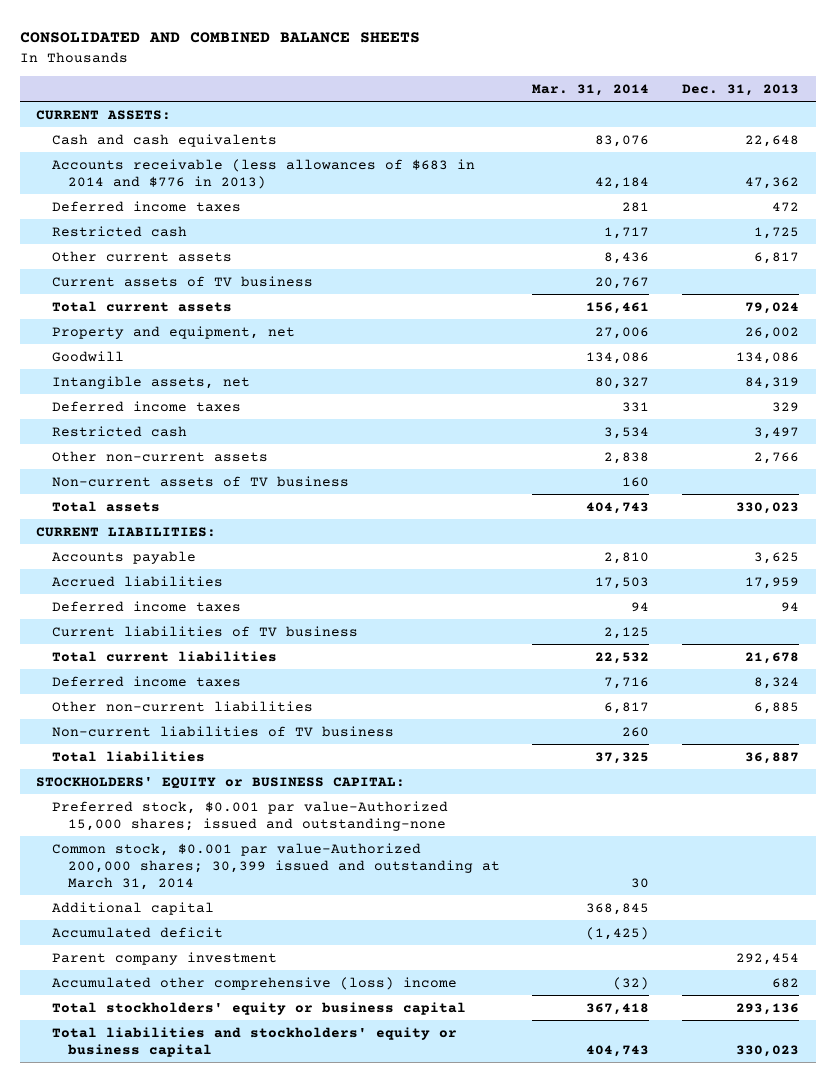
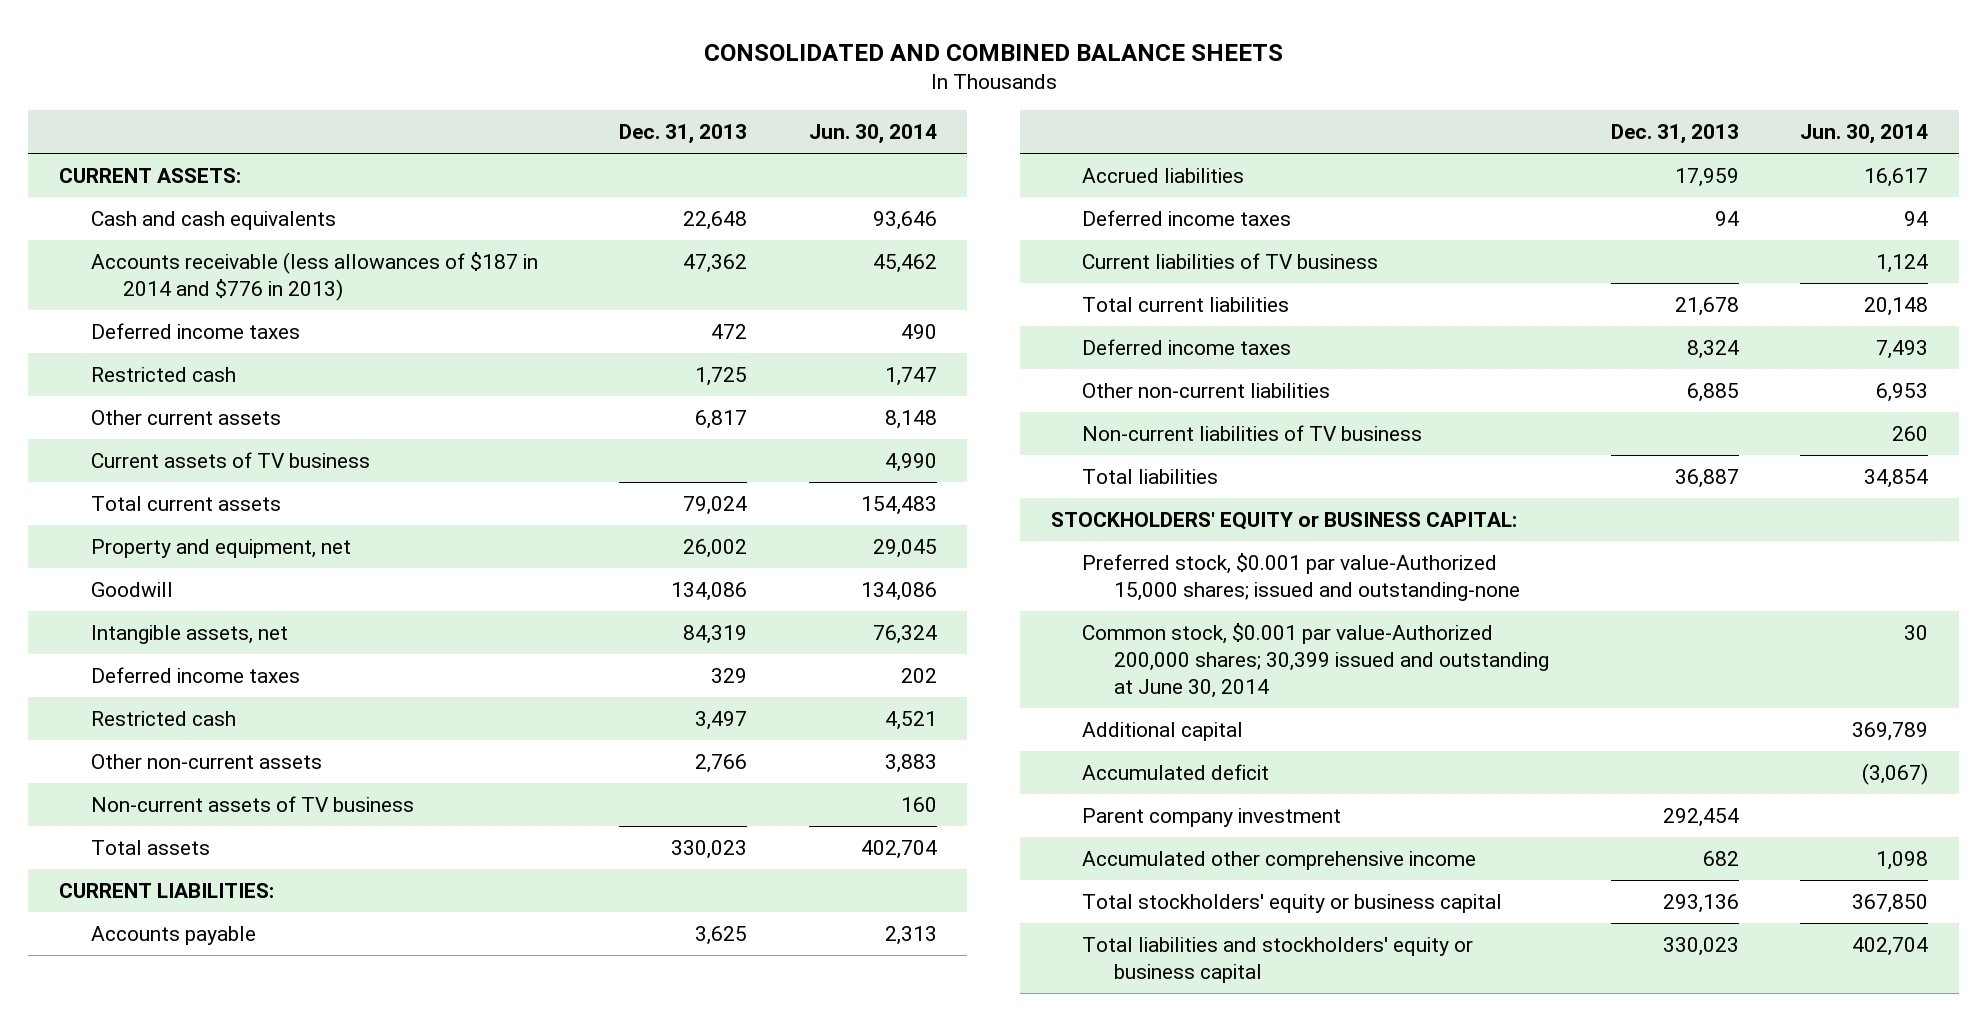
[532,83,650,96] Mar. 31, 2014 -> none
none -> [808,124,937,145] Jun. 30, 2014
[51,158,475,189] Accounts receivable (less allowances of $683 in 2014 and $776 in 2013) -> [90,252,538,301] Accounts receivable (less allowances of $187 in 2014 and $776 in 2013)
[51,842,500,890] Common stock, $0.001 par value-Authorized 200,000 shares; 30,399 issued and outstanding at March 31, 2014 -> [1082,623,1550,698] Common stock, $0.001 par value-Authorized 200,000 shares; 30,399 issued and outstanding at June 30, 2014
[51,976,457,990] Accumulated other comprehensive (loss) income -> [1082,851,1477,871] Accumulated other comprehensive income

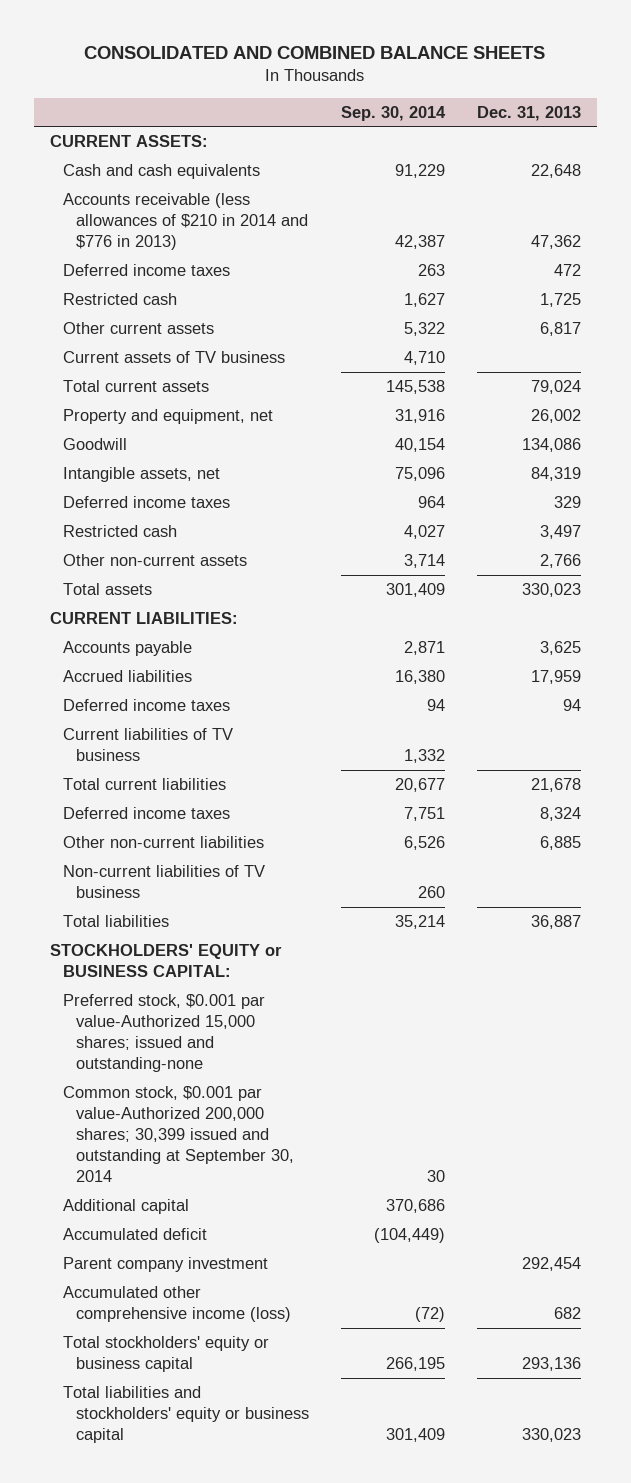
[808,124,937,145] Jun. 30, 2014 -> none
none -> [340,105,446,121] Sep. 30, 2014
[90,252,538,301] Accounts receivable (less allowances of $187 in 2014 and $776 in 2013) -> [62,193,308,251] Accounts receivable (less allowances of $210 in 2014 and $776 in 2013)
[90,796,414,813] Non-current assets of TV business -> none
[1082,623,1550,698] Common stock, $0.001 par value-Authorized 200,000 shares; 30,399 issued and outstanding at June 30, 2014 -> [62,1086,294,1183] Common stock, $0.001 par value-Authorized 200,000 shares; 30,399 issued and outstanding at September 30, 2014
[1082,851,1477,871] Accumulated other comprehensive income -> [62,1286,291,1323] Accumulated other comprehensive income (loss)

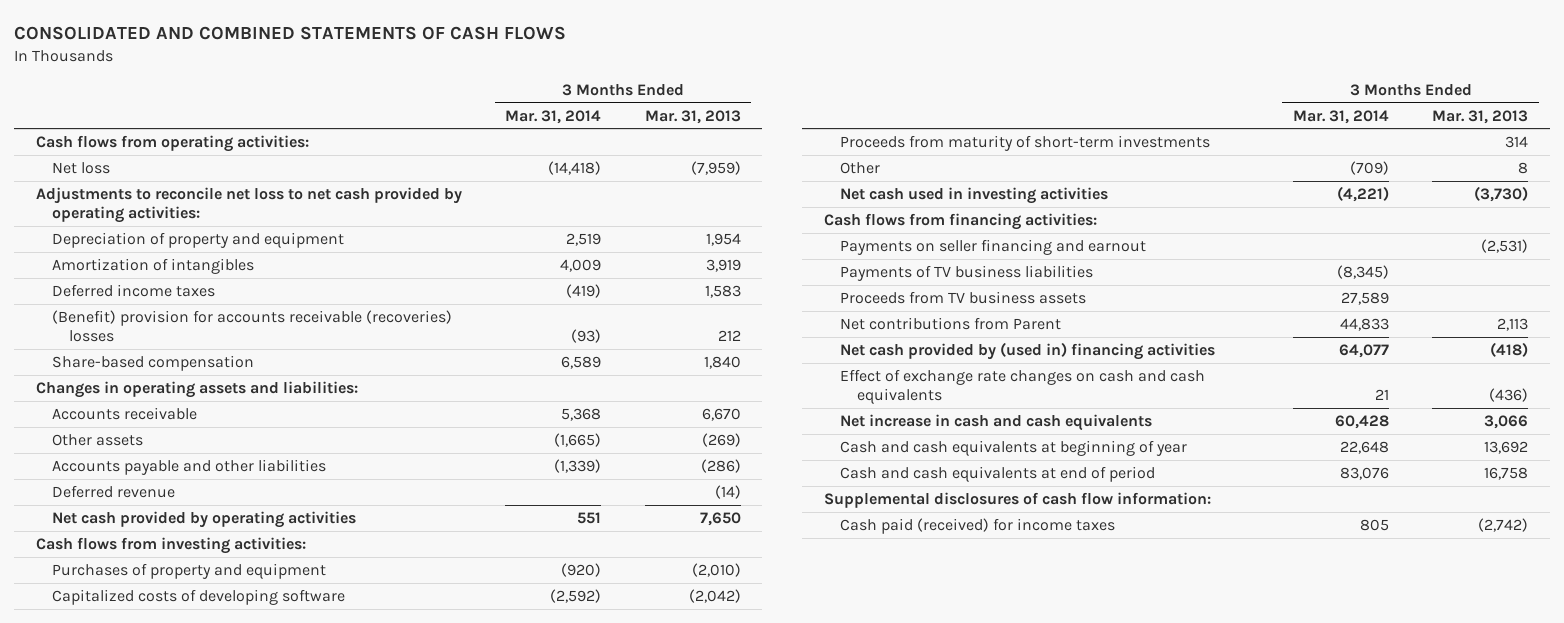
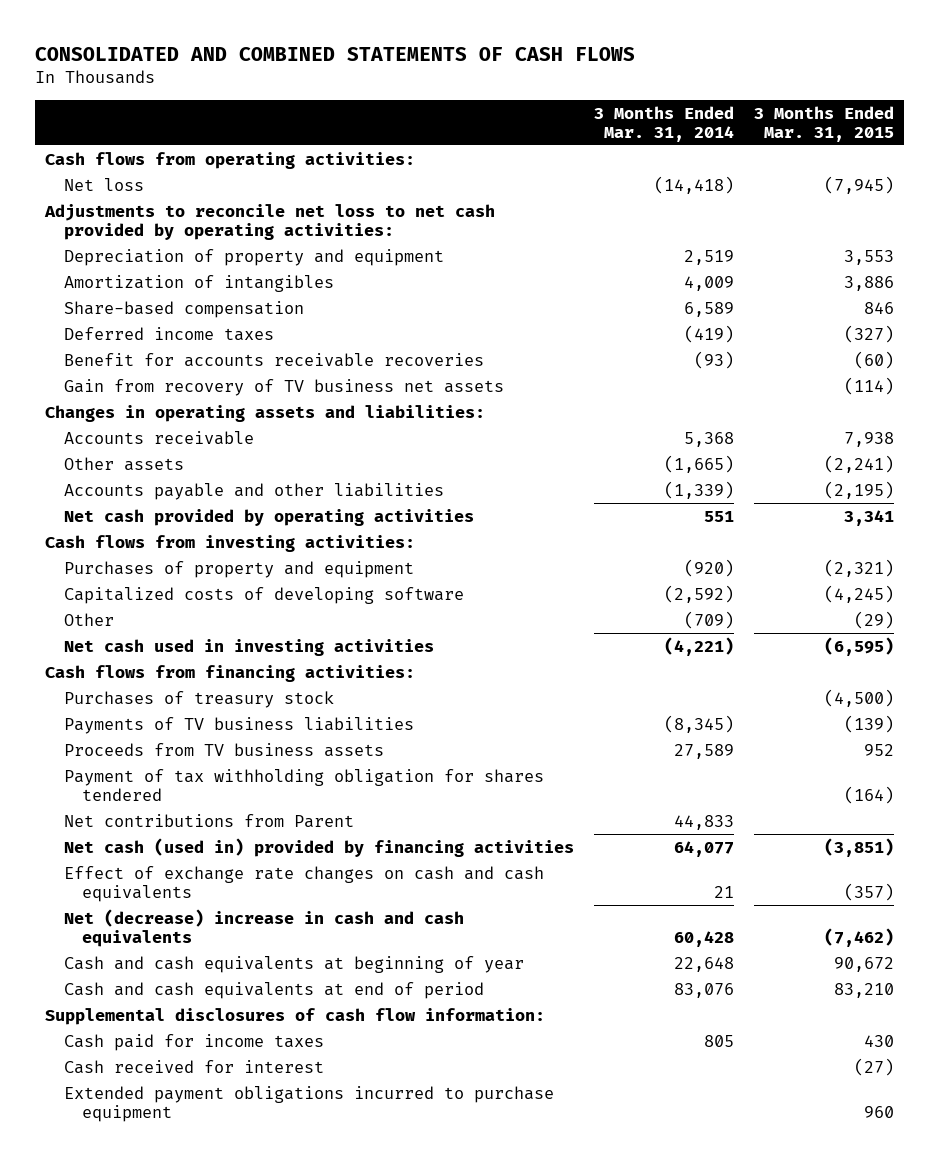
[644,109,741,124] Mar. 31, 2013 -> none
none -> [753,105,894,142] 3 Months Ended Mar. 31, 2015
[52,309,453,343] (Benefit) provision for accounts receivable (recoveries) losses -> none
[52,283,216,297] Deferred income taxes -> [63,326,274,341] Deferred income taxes
none -> [63,352,484,367] Benefit for accounts receivable recoveries
none -> [63,378,504,396] Gain from recovery of TV business net assets
[52,484,176,498] Deferred revenue -> none
[840,134,1211,151] Proceeds from maturity of short-term investments -> none
[840,238,1147,255] Payments on seller financing and earnout -> none
none -> [63,690,334,708] Purchases of treasury stock
none -> [63,768,544,801] Payment of tax withholding obligation for shares tendered
[840,341,1216,360] Net cash provided by (used in) financing activities -> [63,837,574,857] Net cash (used in) provided by financing activities
[840,413,1153,431] Net increase in cash and cash equivalents -> [63,908,464,947] Net (decrease) increase in cash and cash equivalents
[840,517,1116,534] Cash paid (received) for income taxes -> [63,1033,324,1051] Cash paid for income taxes
none -> [63,1059,324,1074] Cash received for interest
none -> [63,1085,554,1122] Extended payment obligations incurred to purchase equipment

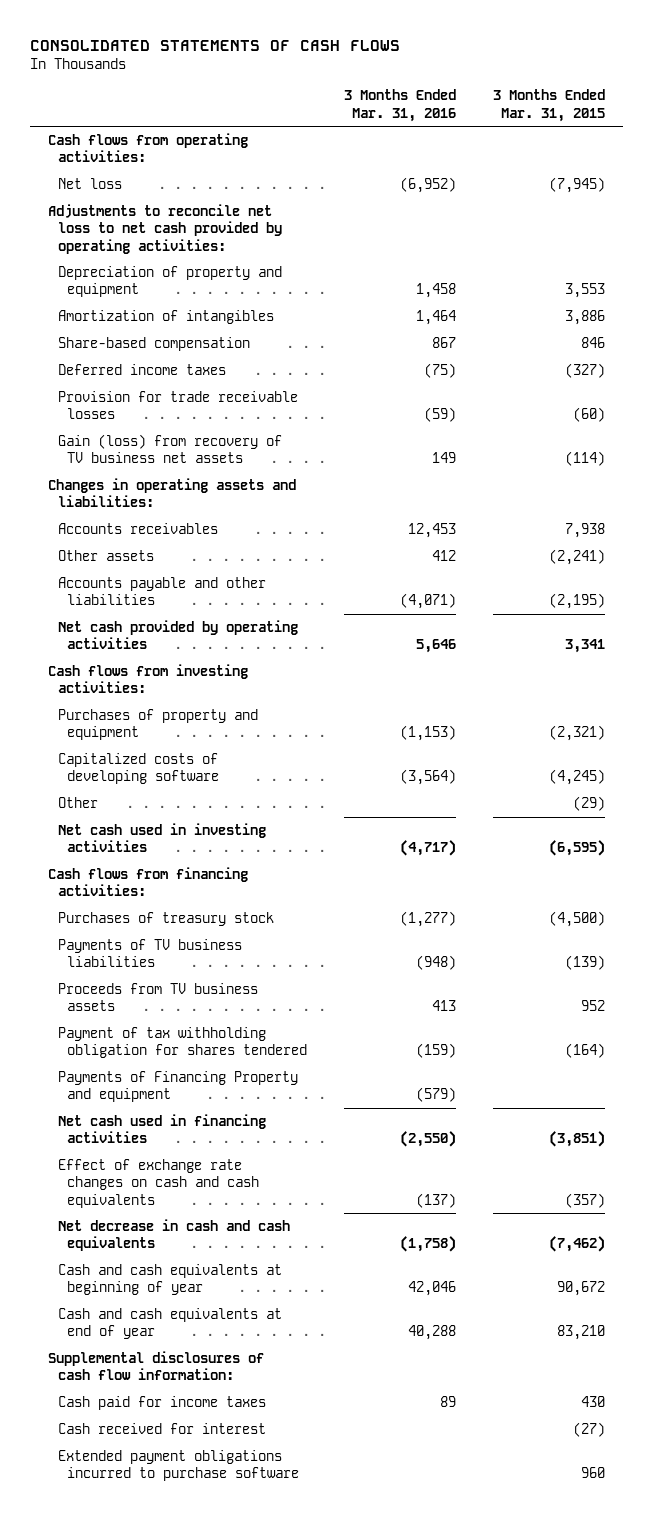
[35,46,636,61] CONSOLIDATED AND COMBINED STATEMENTS OF CASH FLOWS -> [29,39,400,51] CONSOLIDATED STATEMENTS OF CASH FLOWS
[593,105,734,142] 3 Months Ended Mar. 31, 2014 -> none
none -> [343,89,456,122] 3 Months Ended Mar. 31, 2016
[63,352,484,367] Benefit for accounts receivable recoveries -> [57,391,298,420] Provision for trade receivable losses
[63,378,504,396] Gain from recovery of TV business net assets -> [57,434,282,464] Gain (loss) from recovery of TV business net assets
[63,430,254,445] Accounts receivable -> [57,523,218,535] Accounts receivables
[63,813,354,828] Net contributions from Parent -> none
none -> [57,1071,298,1103] Payments of Financing Property and equipment
[63,837,574,857] Net cash (used in) provided by financing activities -> [57,1114,266,1144] Net cash used in financing activities
[63,908,464,947] Net (decrease) increase in cash and cash equivalents -> [57,1219,290,1252] Net decrease in cash and cash equivalents
[63,981,484,999] Cash and cash equivalents at end of period -> [57,1308,282,1340] Cash and cash equivalents at end of year
[63,1085,554,1122] Extended payment obligations incurred to purchase equipment -> [57,1450,300,1482] Extended payment obligations incurred to purchase software

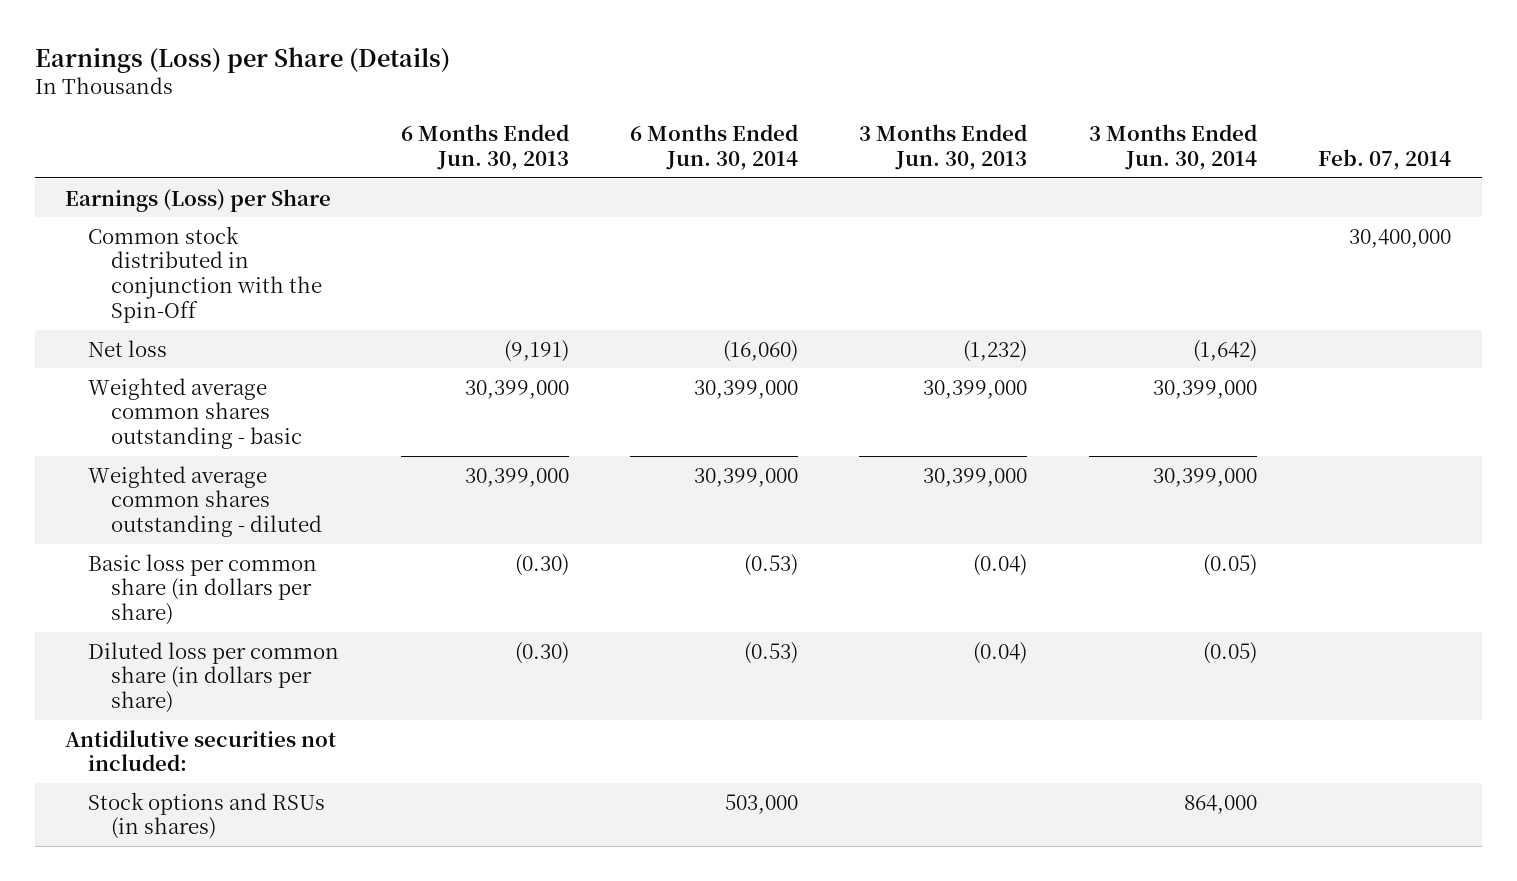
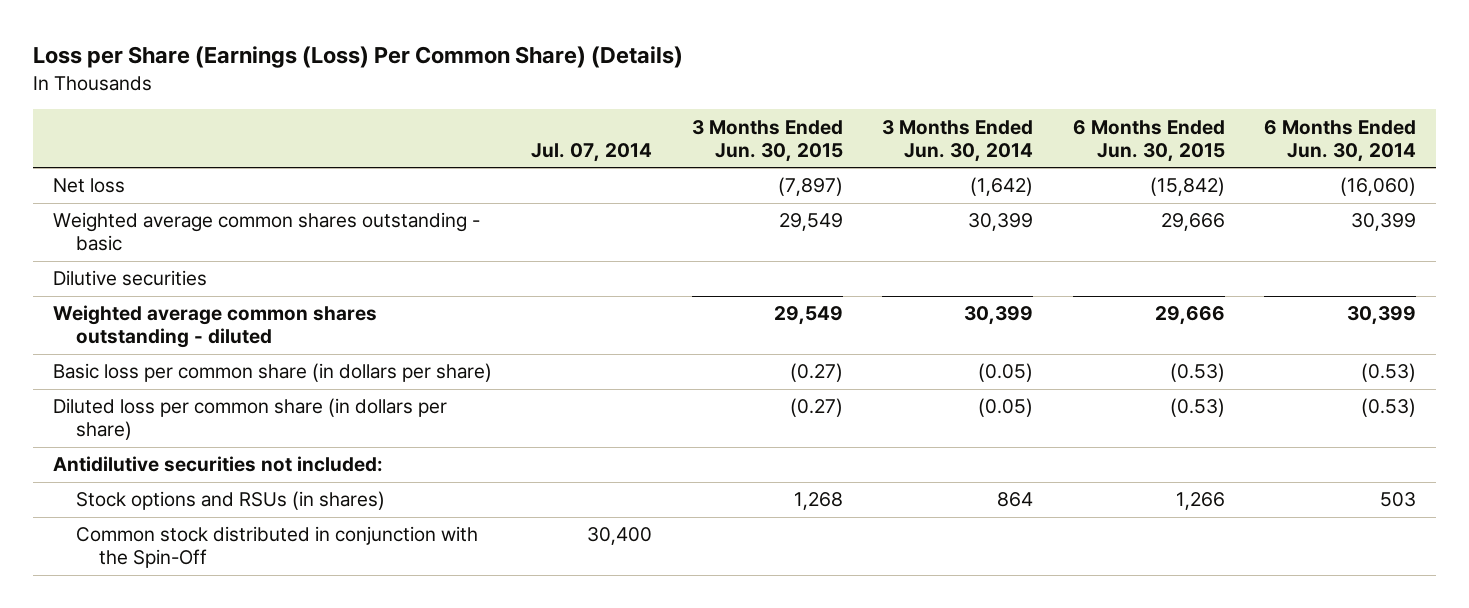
[34,46,450,73] Earnings (Loss) per Share (Details) -> [33,46,684,69] Loss per Share (Earnings (Loss) Per Common Share) (Details)
[400,124,569,171] 6 Months Ended Jun. 30, 2013 -> none
[859,124,1028,171] 3 Months Ended Jun. 30, 2013 -> none
[1318,149,1452,171] Feb. 07, 2014 -> none
none -> [531,142,653,162] Jul. 07, 2014
none -> [691,119,843,162] 3 Months Ended Jun. 30, 2015
none -> [1072,119,1225,162] 6 Months Ended Jun. 30, 2015
[65,188,332,212] Earnings (Loss) per Share -> none
[694,379,799,399] 30,399,000 -> [1351,213,1417,232] 30,399
[1152,379,1257,399] 30,399,000 -> [968,213,1034,232] 30,399
none -> [52,270,207,287] Dilutive securities
[694,467,799,487] 30,399,000 -> [1347,306,1417,326] 30,399
[1152,467,1257,487] 30,399,000 -> [964,306,1034,326] 30,399
[725,793,799,814] 503,000 -> [1380,492,1417,508] 503
[1183,794,1257,814] 864,000 -> [997,492,1034,508] 864
[88,225,323,324] Common stock distributed in conjunction with the Spin-Off -> [75,526,478,569] Common stock distributed in conjunction with the Spin-Off

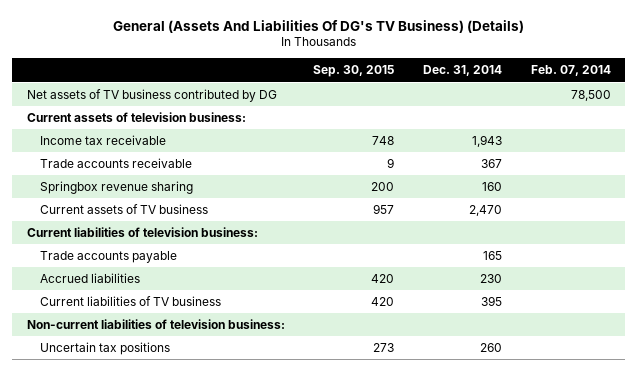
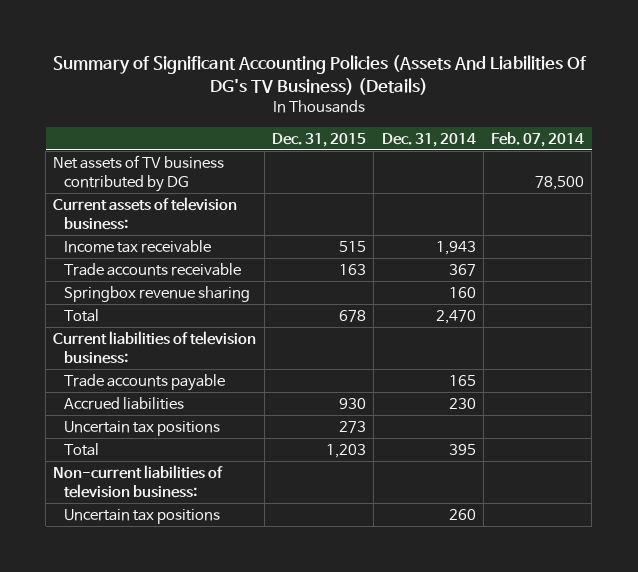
[112,19,524,33] General (Assets And Liabilities Of DG's TV Business) (Details) -> [52,54,587,95] Summary of Significant Accounting Policies (Assets And Liabilities Of DG's TV Business) (Details)
[313,65,395,78] Sep. 30, 2015 -> none
none -> [271,132,366,147] Dec. 31, 2015
[39,203,208,214] Current assets of TV business -> [64,308,100,322] Total
none -> [64,420,221,436] Uncertain tax positions
[39,295,221,306] Current liabilities of TV business -> [64,442,100,456] Total

